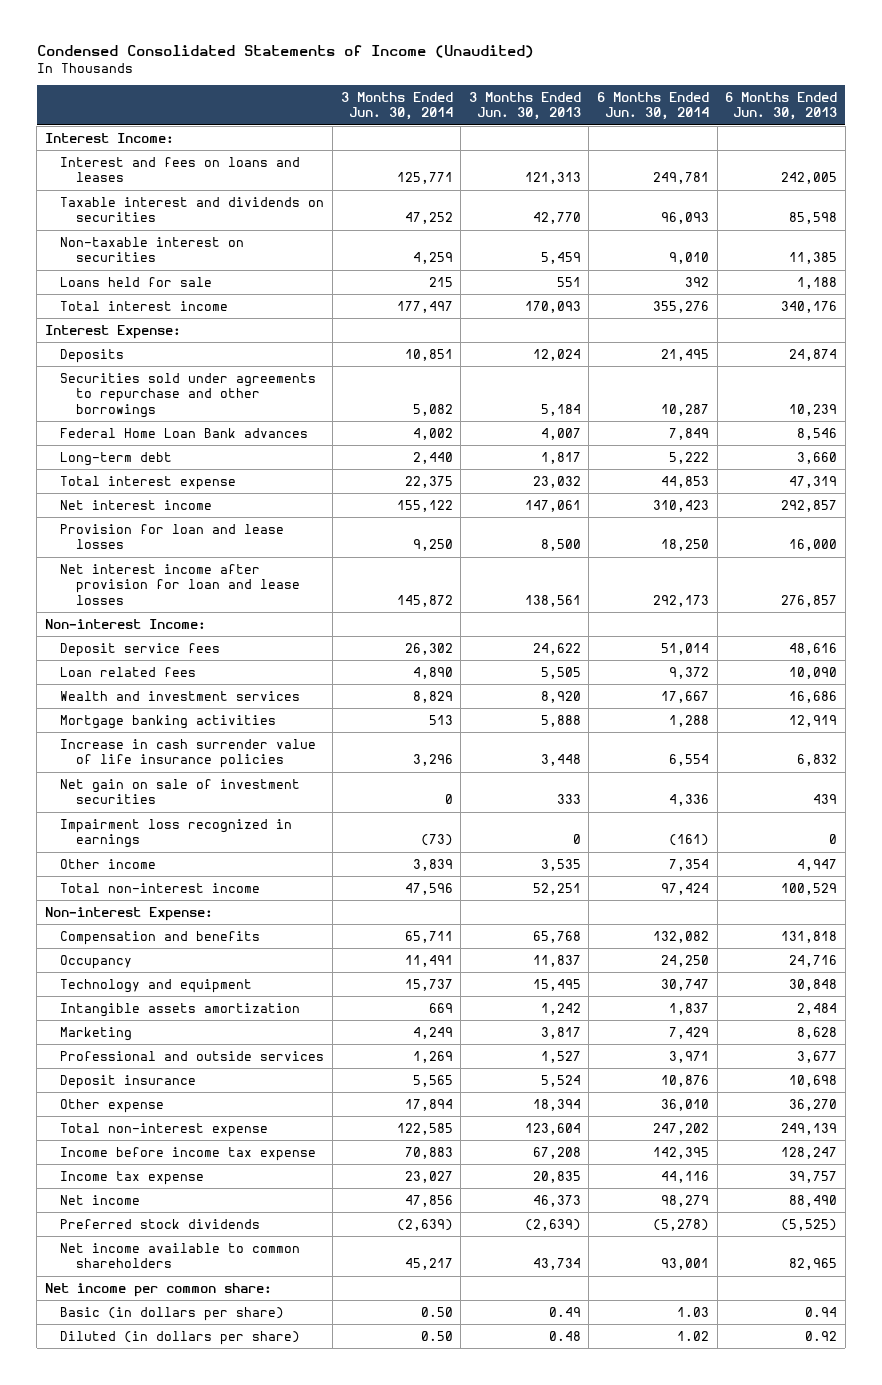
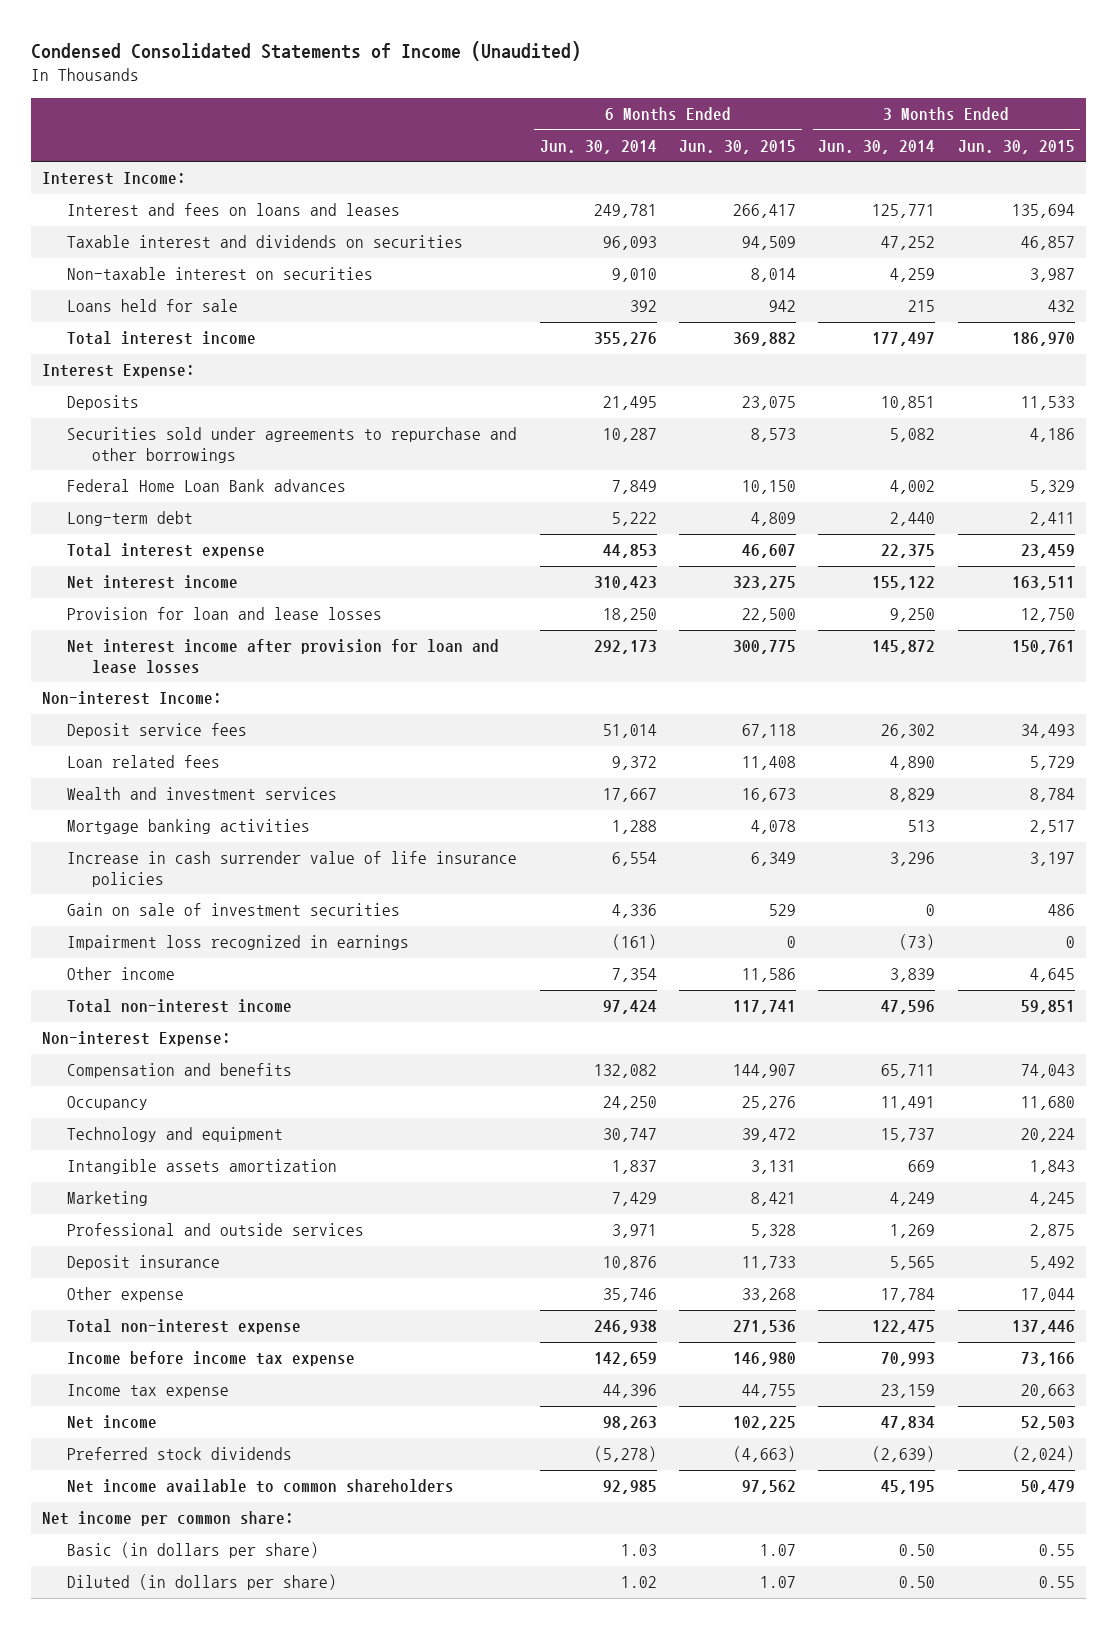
[468,91,581,121] 3 Months Ended Jun. 30, 2013 -> none
[725,91,838,121] 6 Months Ended Jun. 30, 2013 -> none
none -> [678,139,796,154] Jun. 30, 2015
none -> [957,139,1075,154] Jun. 30, 2015
[60,778,301,805] Net gain on sale of investment securities -> [67,903,401,917] Gain on sale of investment securities
[404,1098,453,1111] 17,894 -> [881,1288,936,1303] 17,784
[661,1098,710,1111] 36,010 -> [602,1288,657,1303] 35,746
[396,1122,453,1135] 122,585 -> [872,1320,936,1335] 122,475
[653,1122,710,1135] 247,202 -> [593,1320,657,1335] 246,938
[404,1146,453,1159] 70,883 -> [881,1352,936,1367] 70,993
[653,1146,710,1159] 142,395 -> [593,1352,657,1367] 142,659
[404,1170,453,1183] 23,027 -> [881,1384,936,1399] 23,159
[661,1170,710,1183] 44,116 -> [602,1384,657,1399] 44,396
[404,1194,453,1207] 47,856 -> [881,1416,936,1431] 47,834
[661,1194,710,1207] 98,279 -> [602,1416,657,1431] 98,263
[404,1258,453,1271] 45,217 -> [881,1480,936,1495] 45,195
[661,1258,710,1271] 93,001 -> [602,1480,657,1495] 92,985

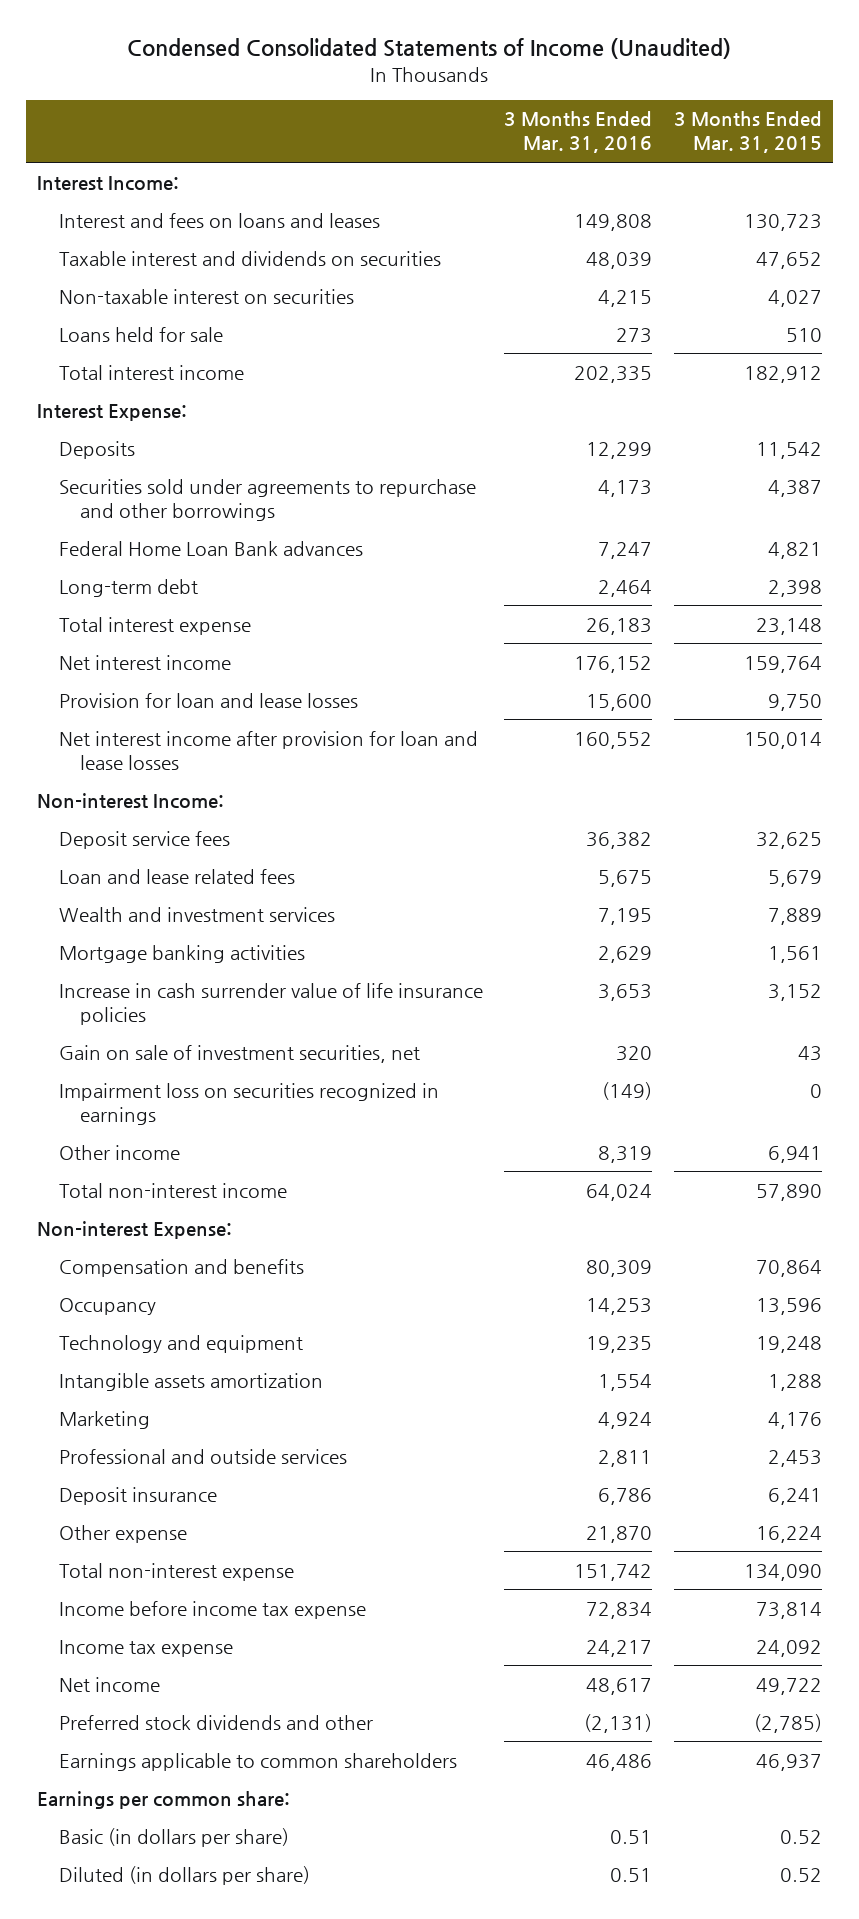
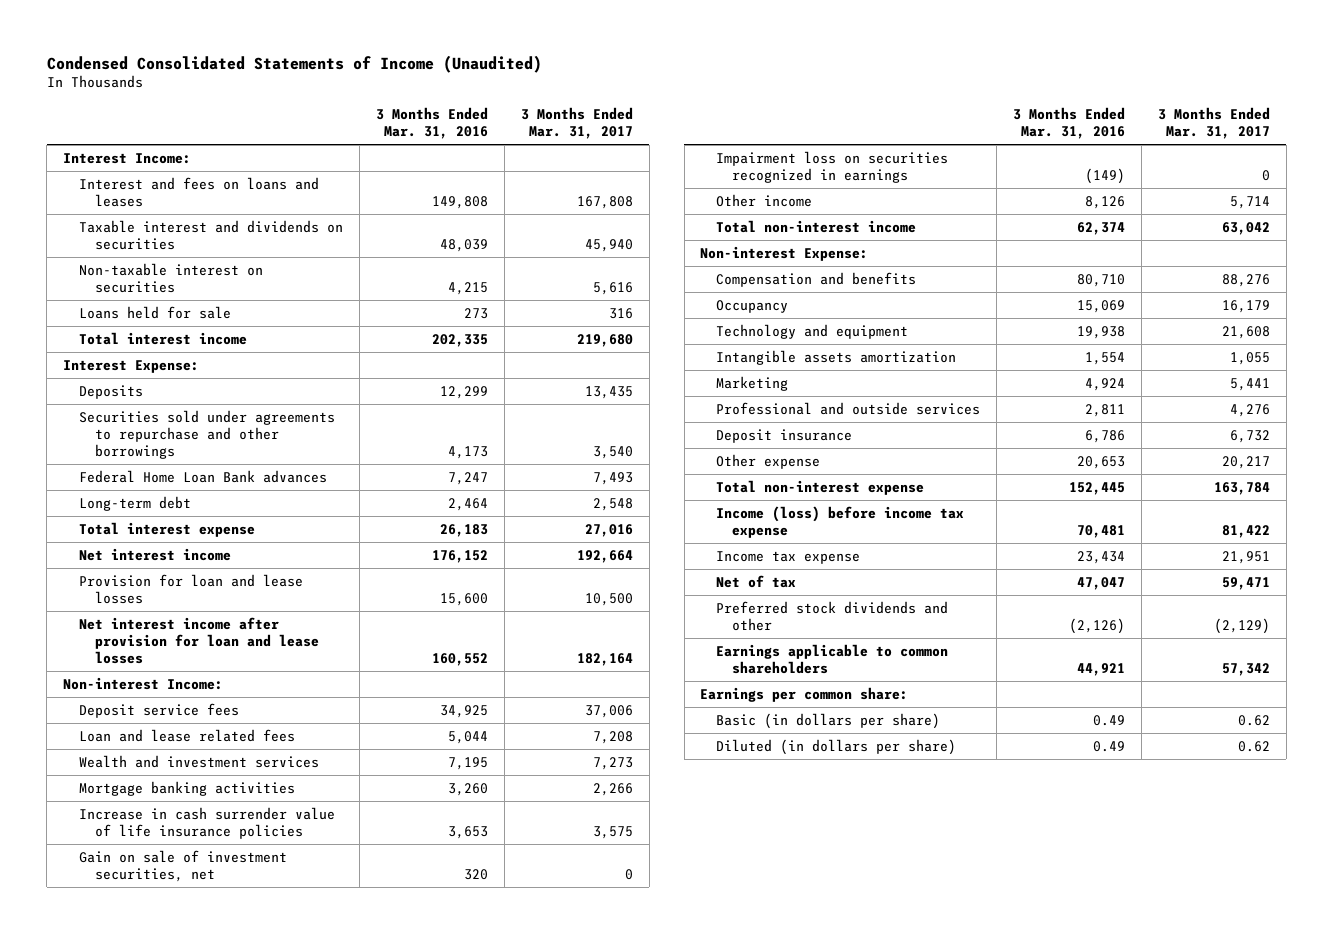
[673,111,822,154] 3 Months Ended Mar. 31, 2015 -> none
none -> [520,107,633,140] 3 Months Ended Mar. 31, 2017
[586,831,653,849] 36,382 -> [439,704,488,718] 34,925
[598,869,653,887] 5,675 -> [447,730,488,744] 5,044
[598,945,653,963] 2,629 -> [447,782,488,796] 3,260
[598,1145,653,1163] 8,319 -> [1085,195,1126,209] 8,126
[586,1183,653,1201] 64,024 -> [1077,221,1126,235] 62,374
[586,1259,653,1277] 80,309 -> [1077,273,1126,287] 80,710
[586,1297,653,1315] 14,253 -> [1077,299,1126,313] 15,069
[586,1335,653,1353] 19,235 -> [1077,325,1126,339] 19,938
[586,1525,653,1543] 21,870 -> [1077,455,1126,469] 20,653
[574,1563,653,1581] 151,742 -> [1069,481,1126,495] 152,445
[58,1600,366,1619] Income before income tax expense -> [716,505,965,538] Income (loss) before income tax expense
[586,1601,653,1619] 72,834 -> [1077,524,1126,538] 70,481
[586,1639,653,1657] 24,217 -> [1077,550,1126,564] 23,434
[58,1676,160,1692] Net income -> [716,574,797,588] Net of tax
[586,1677,653,1695] 48,617 -> [1077,576,1126,590] 47,047
[584,1713,653,1733] (2,131) -> [1069,617,1126,634] (2,126)
[586,1753,653,1771] 46,486 -> [1077,662,1126,676] 44,921
[610,1829,653,1844] 0.51 -> [1093,714,1126,726] 0.49
[610,1867,653,1882] 0.51 -> [1093,740,1126,752] 0.49

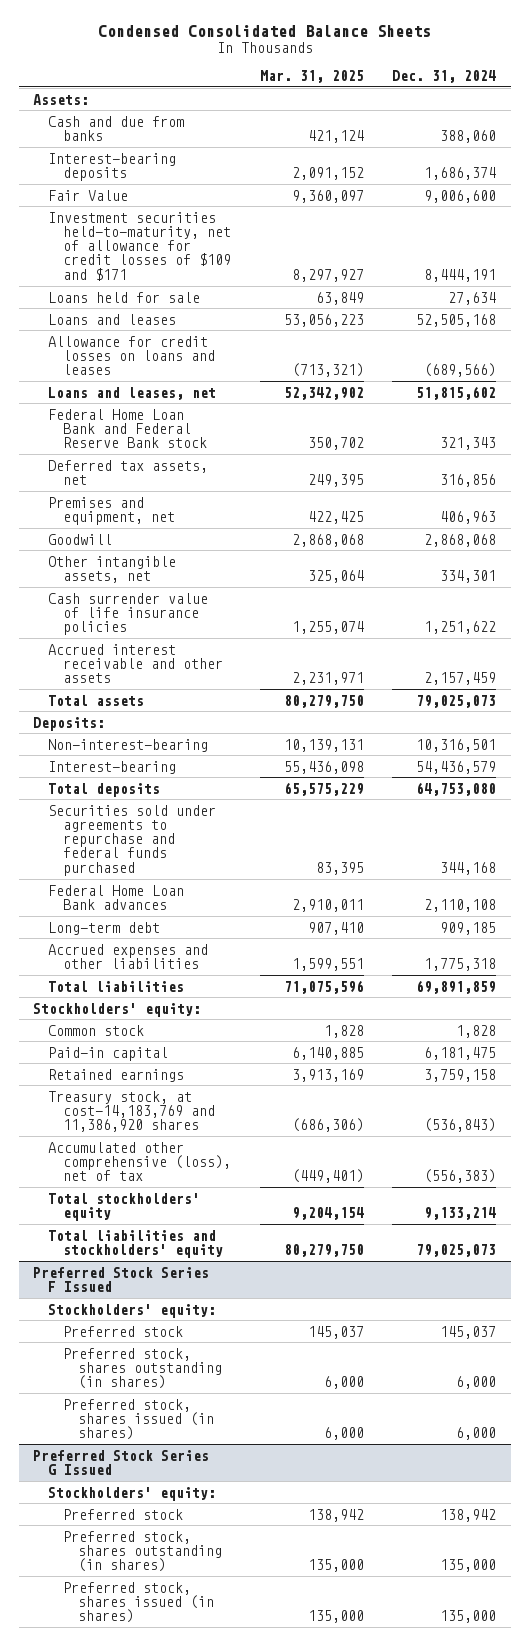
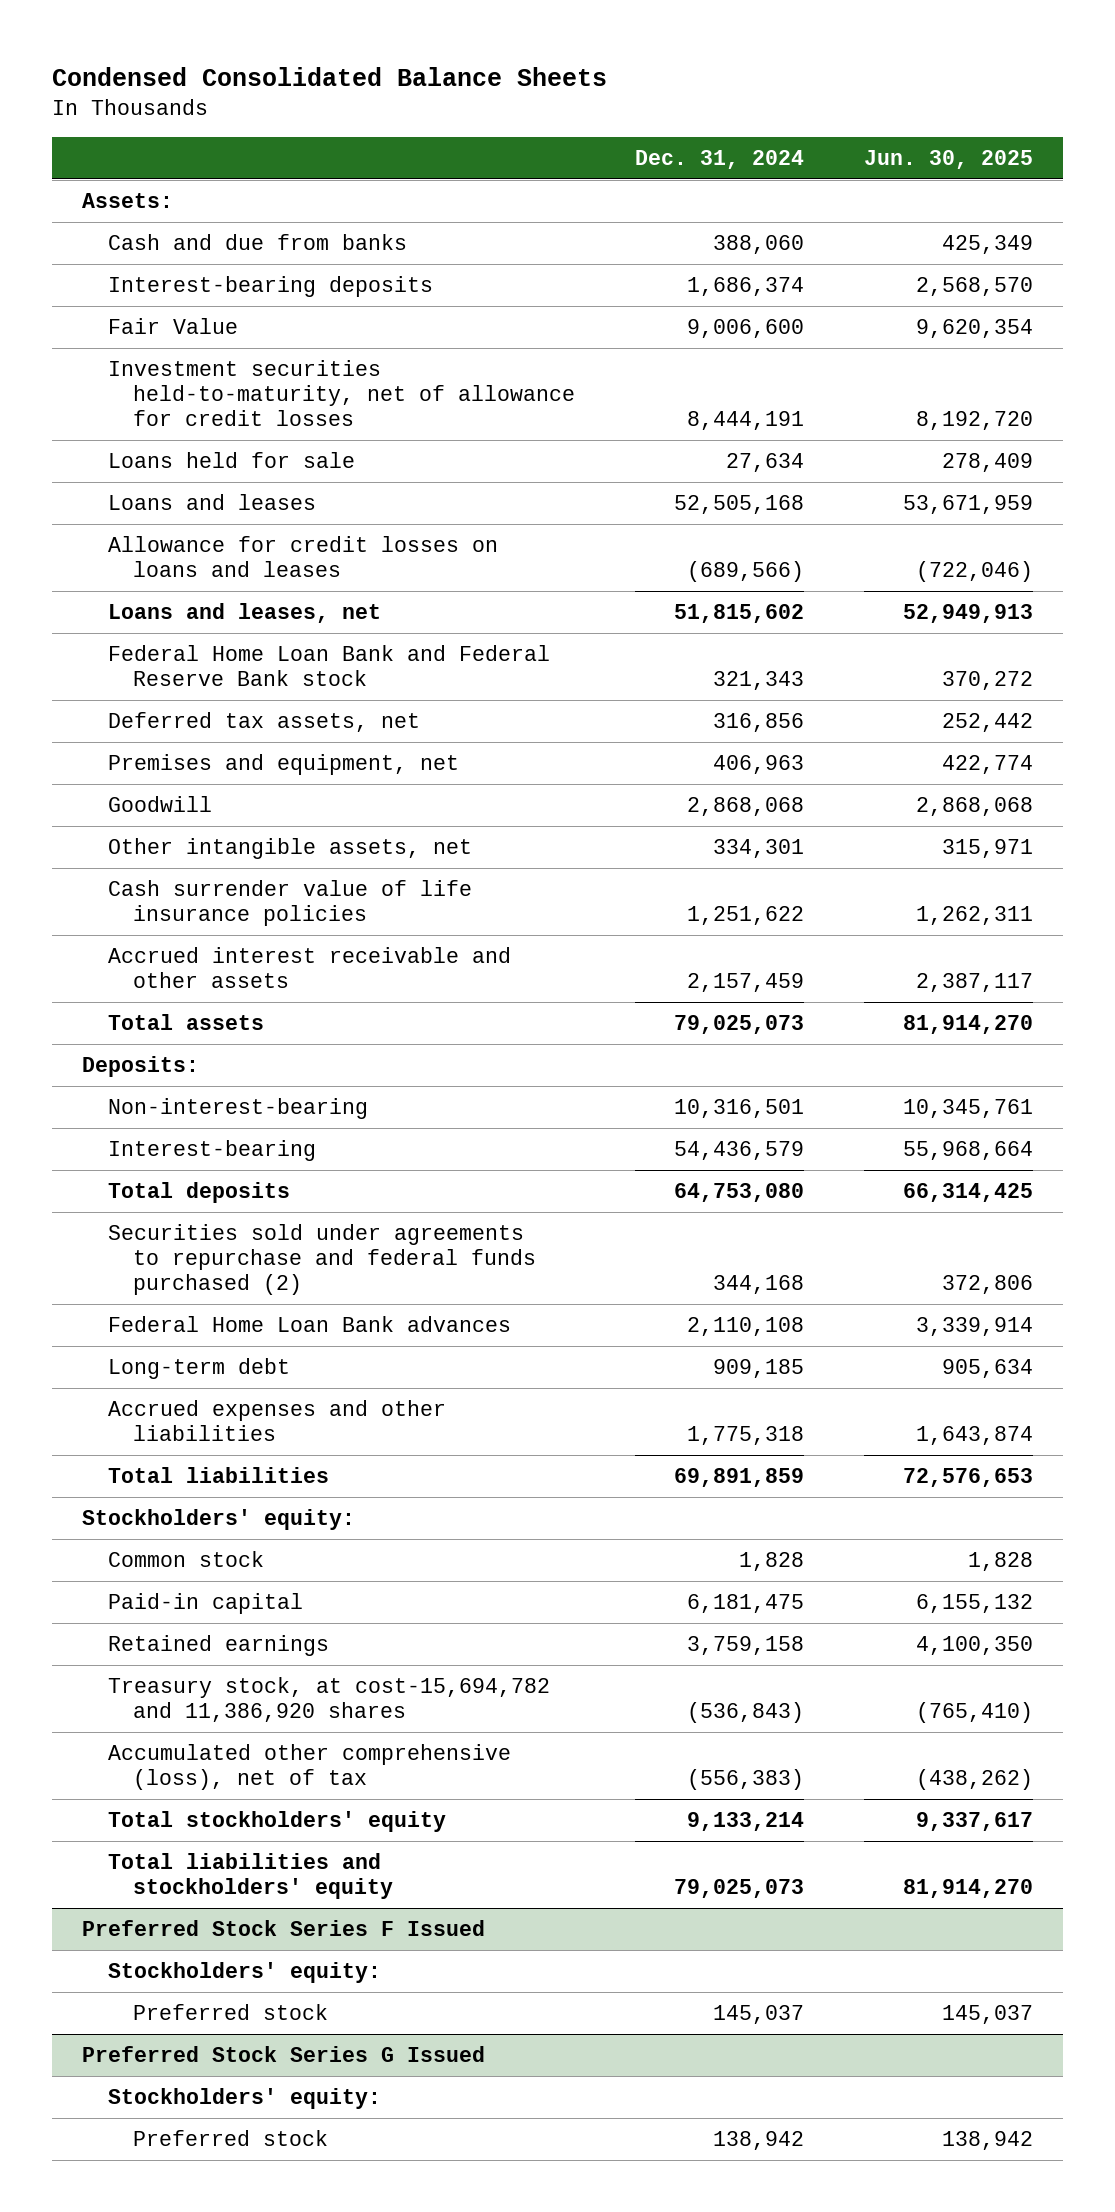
[259,69,364,83] Mar. 31, 2025 -> none
none -> [863,150,1033,170] Jun. 30, 2025
[48,211,232,281] Investment securities held-to-maturity, net of allowance for credit losses of $109 and $171 -> [107,360,576,427] Investment securities held-to-maturity, net of allowance for credit losses
[48,804,217,876] Securities sold under agreements to repurchase and federal funds purchased -> [107,1224,537,1296] Securities sold under agreements to repurchase and federal funds purchased (2)
[48,1090,216,1133] Treasury stock, at cost-14,183,769 and 11,386,920 shares -> [107,1677,550,1723] Treasury stock, at cost-15,694,782 and 11,386,920 shares
[63,1347,223,1390] Preferred stock, shares outstanding (in shares) -> none
[63,1398,215,1441] Preferred stock, shares issued (in shares) -> none
[63,1530,223,1573] Preferred stock, shares outstanding (in shares) -> none
[63,1581,215,1624] Preferred stock, shares issued (in shares) -> none

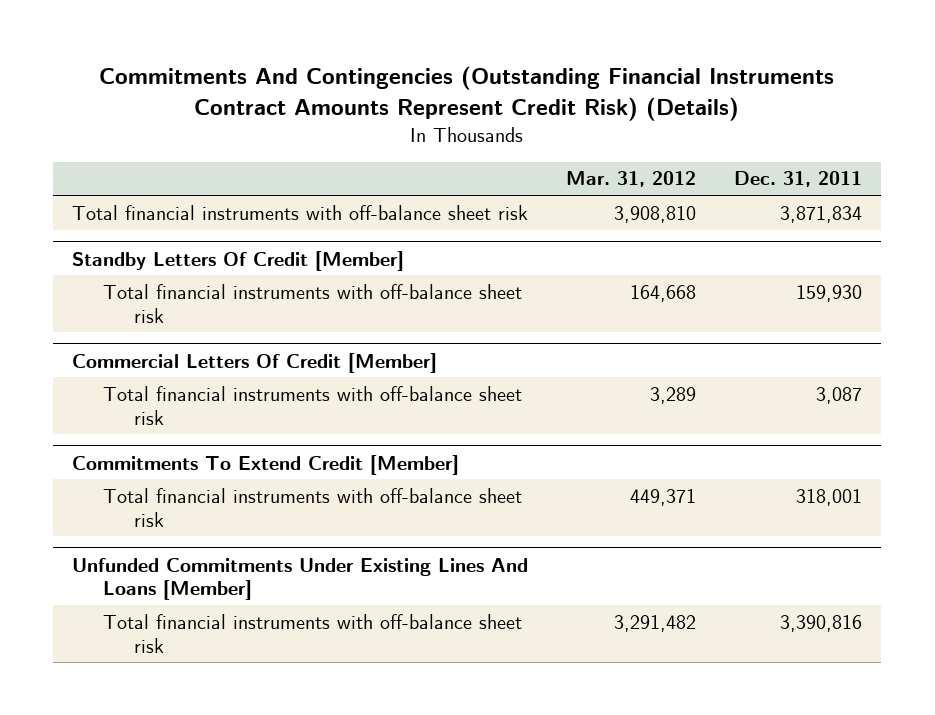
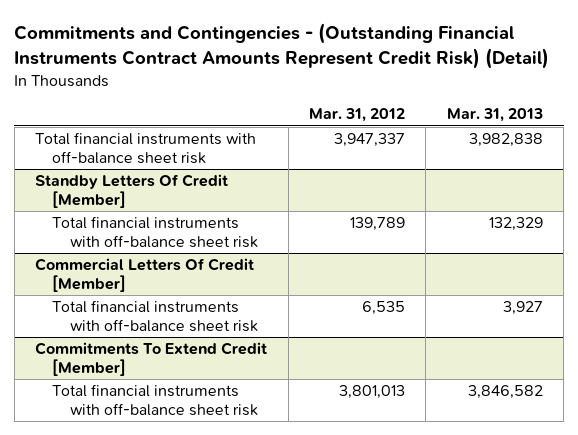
[99,66,835,122] Commitments And Contingencies (Outstanding Financial Instruments Contract Amounts Represent Credit Risk) (Details) -> [14,23,550,70] Commitments and Contingencies - (Outstanding Financial Instruments Contract Amounts Represent Credit Risk) (Detail)
[734,171,863,188] Dec. 31, 2011 -> none
none -> [446,108,543,123] Mar. 31, 2013
[614,205,697,223] 3,908,810 -> [333,133,405,148] 3,947,337
[630,284,697,302] 164,668 -> [349,217,405,232] 139,789
[650,386,697,404] 3,289 -> [361,301,405,316] 6,535
[72,557,529,601] Unfunded Commitments Under Existing Lines And Loans [Member] -> none
[103,613,523,653] Total financial instruments with off-balance sheet risk -> none
[630,488,697,506] 449,371 -> [338,385,405,400] 3,801,013

